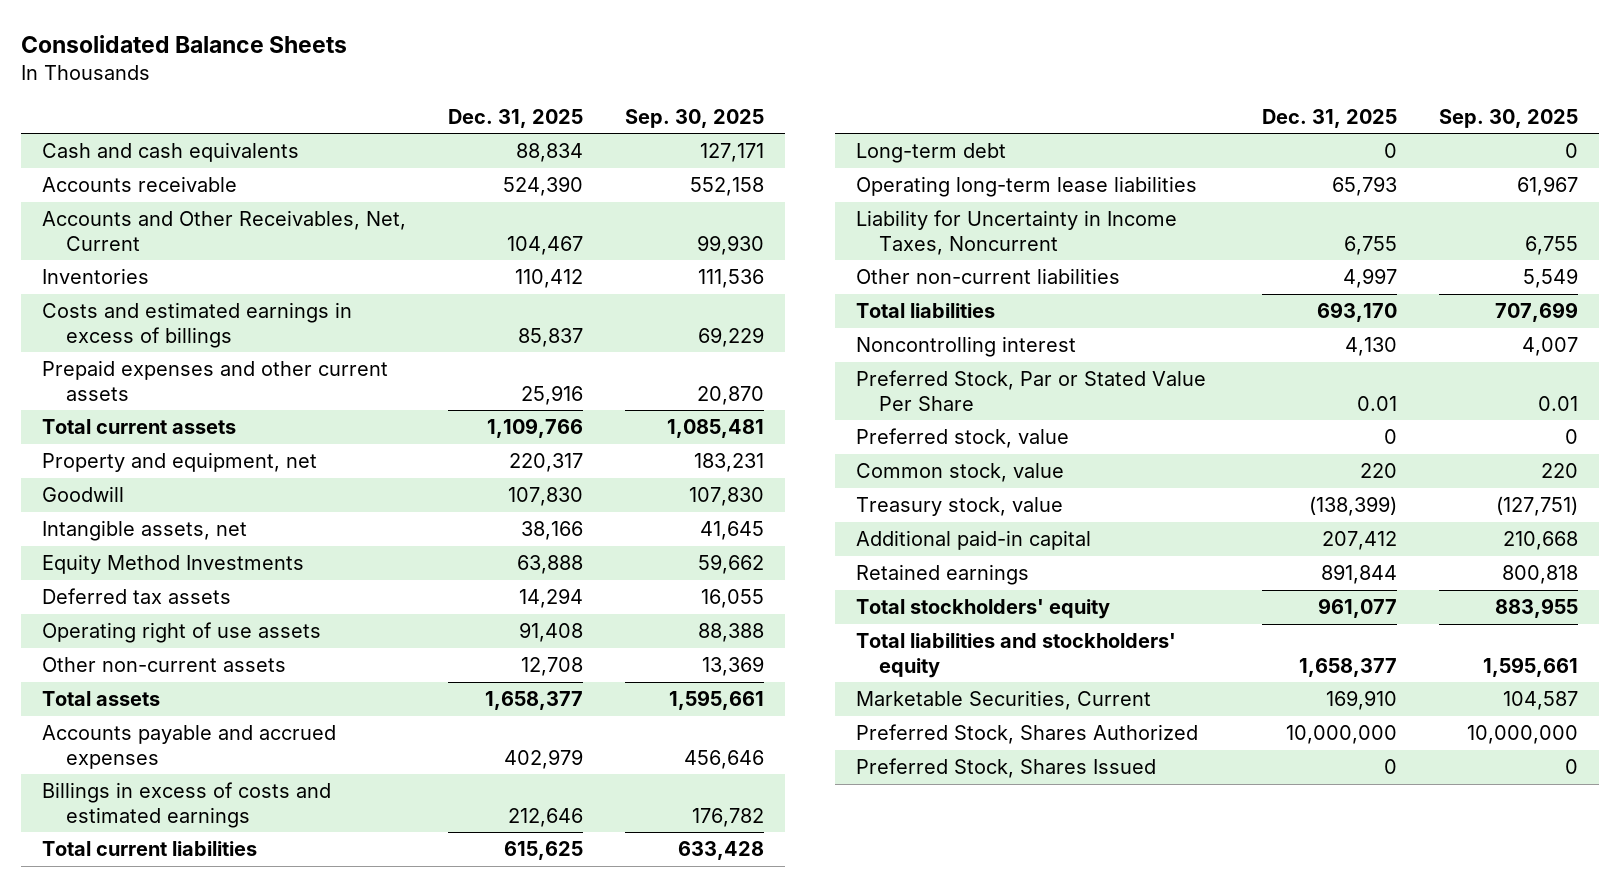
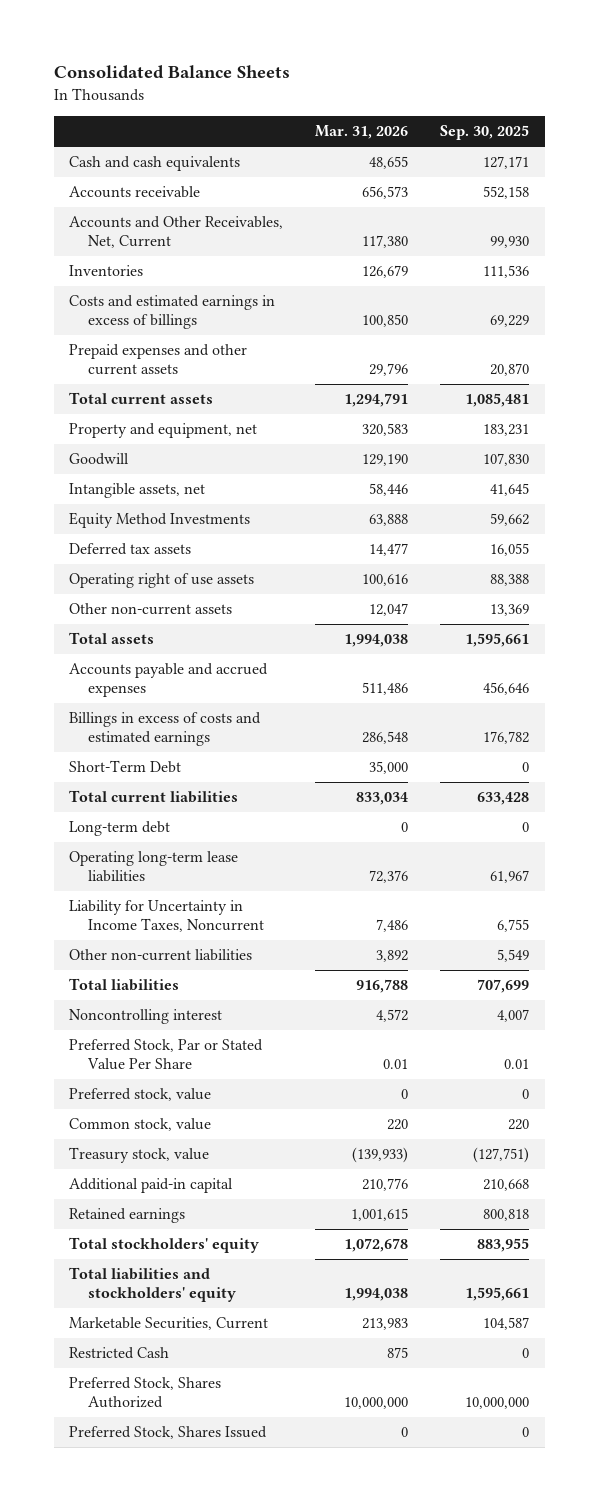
[448,108,584,128] Dec. 31, 2025 -> none
none -> [315,125,409,140] Mar. 31, 2026
none -> [69,760,182,774] Short-Term Debt
none -> [69,1347,170,1360] Restricted Cash

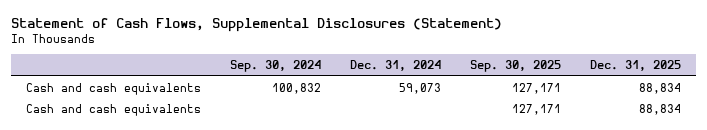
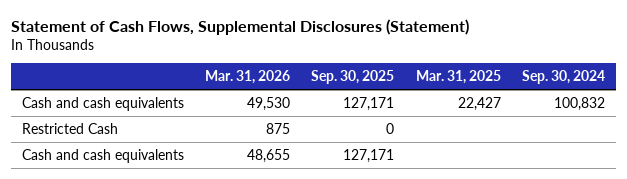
[350,60,442,72] Dec. 31, 2024 -> none
[590,60,682,72] Dec. 31, 2025 -> none
none -> [205,69,291,84] Mar. 31, 2026
none -> [415,69,501,84] Mar. 31, 2025
none -> [21,122,118,134] Restricted Cash

